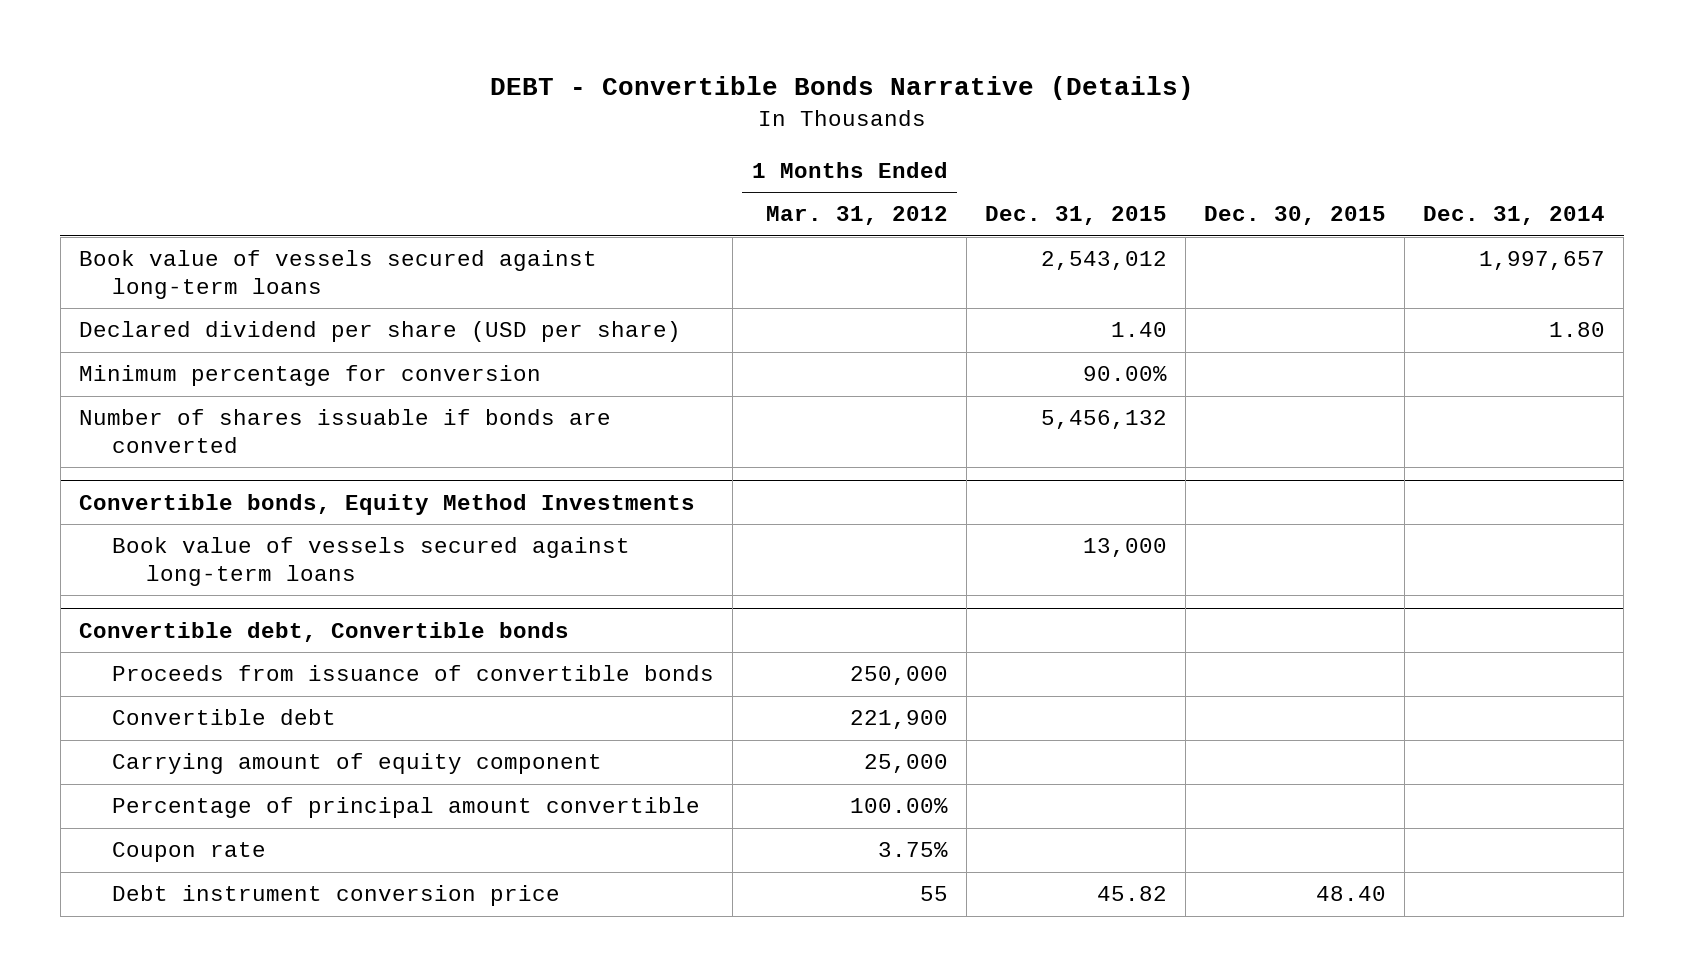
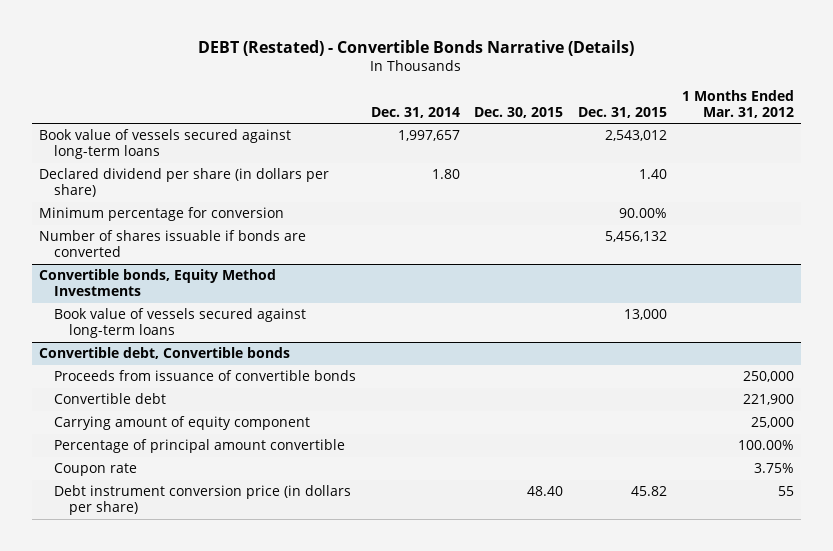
[489,76,1194,101] DEBT - Convertible Bonds Narrative (Details) -> [198,39,635,56] DEBT (Restated) - Convertible Bonds Narrative (Details)
[78,321,681,343] Declared dividend per share (USD per share) -> [38,168,329,198] Declared dividend per share (in dollars per share)
[112,885,561,907] Debt instrument conversion price -> [53,485,351,516] Debt instrument conversion price (in dollars per share)

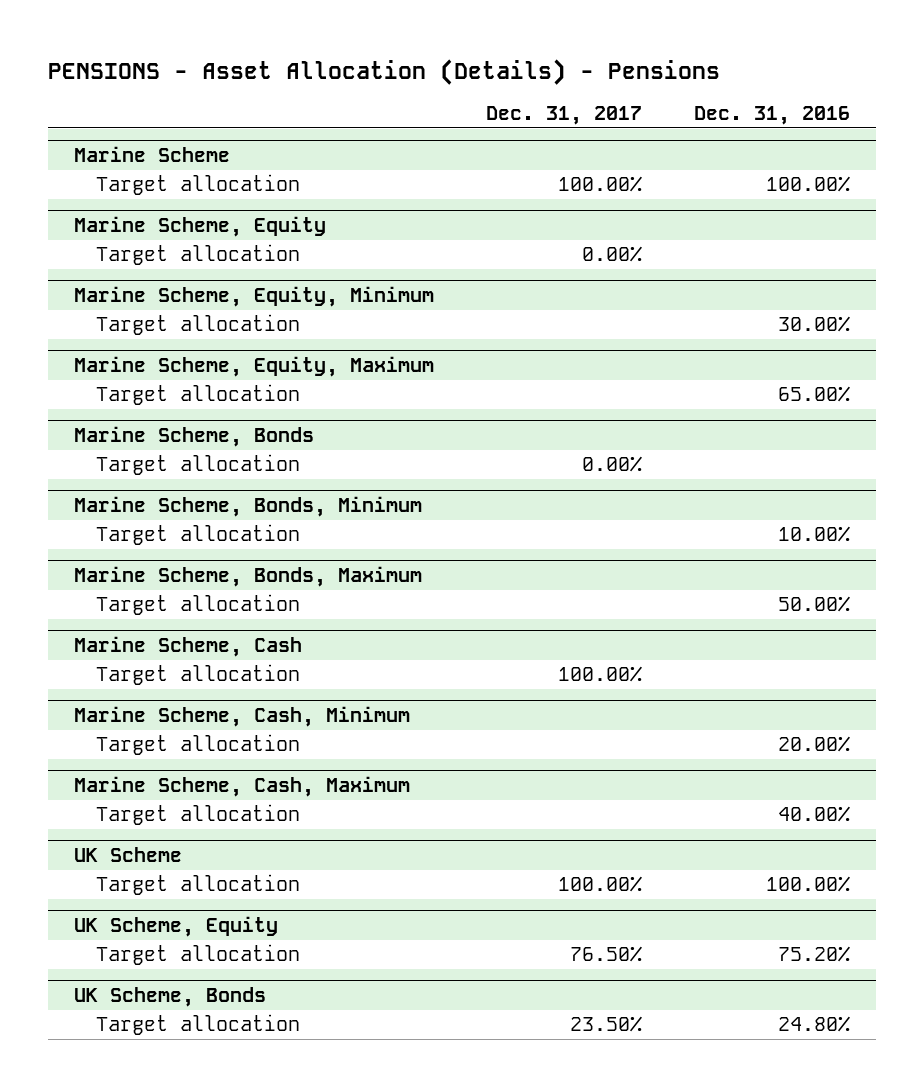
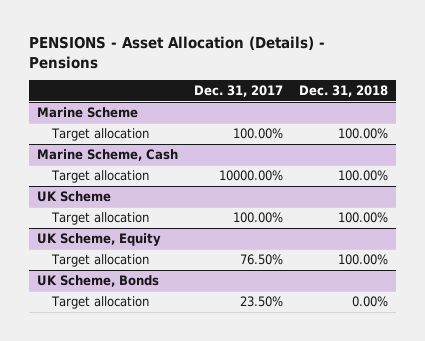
[693,105,850,125] Dec. 31, 2016 -> none
none -> [298,84,388,97] Dec. 31, 2018
[74,215,327,237] Marine Scheme, Equity -> none
[95,244,300,266] Target allocation -> none
[74,285,435,307] Marine Scheme, Equity, Minimum -> none
[95,314,300,336] Target allocation -> none
[74,355,435,377] Marine Scheme, Equity, Maximum -> none
[95,384,300,406] Target allocation -> none
[74,425,315,447] Marine Scheme, Bonds -> none
[95,454,300,476] Target allocation -> none
[74,495,423,517] Marine Scheme, Bonds, Minimum -> none
[95,524,300,546] Target allocation -> none
[74,565,423,587] Marine Scheme, Bonds, Maximum -> none
[95,594,300,616] Target allocation -> none
[74,705,411,727] Marine Scheme, Cash, Minimum -> none
[95,734,300,756] Target allocation -> none
[74,775,411,797] Marine Scheme, Cash, Maximum -> none
[95,804,300,826] Target allocation -> none
[558,666,643,683] 100.00% -> [218,169,283,181] 10000.00%

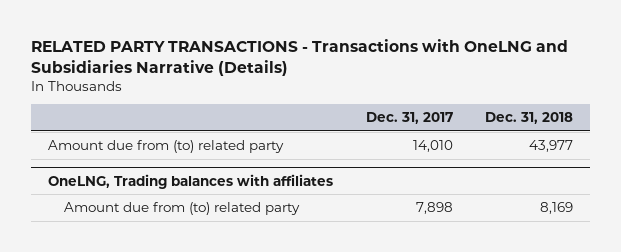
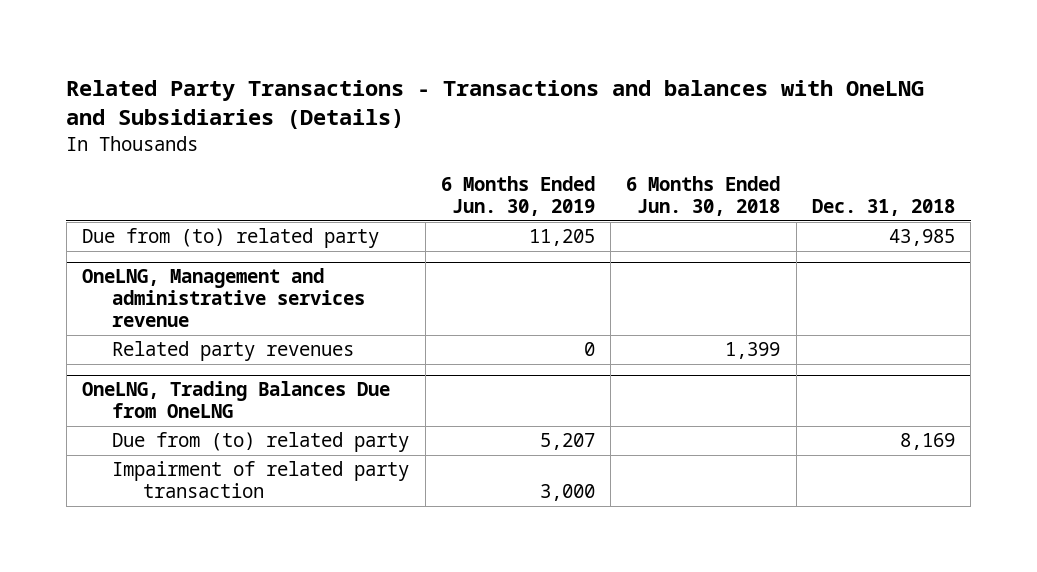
[31,39,569,76] RELATED PARTY TRANSACTIONS - Transactions with OneLNG and Subsidiaries Narrative (Details) -> [66,79,925,130] Related Party Transactions - Transactions and balances with OneLNG and Subsidiaries (Details)
[365,112,453,125] Dec. 31, 2017 -> none
none -> [440,176,595,217] 6 Months Ended Jun. 30, 2019
none -> [626,176,781,217] 6 Months Ended Jun. 30, 2018
[47,173,333,189] OneLNG, Trading balances with affiliates -> none
[63,202,300,216] Amount due from (to) related party -> none
[47,140,284,154] Amount due from (to) related party -> [81,228,379,249] Due from (to) related party
[529,140,574,153] 43,977 -> [888,229,955,247] 43,985
none -> [81,268,366,328] OneLNG, Management and administrative services revenue
none -> [112,341,355,362] Related party revenues
none -> [81,381,390,419] OneLNG, Trading Balances Due from OneLNG
none -> [112,432,410,453] Due from (to) related party
none -> [112,461,410,499] Impairment of related party transaction

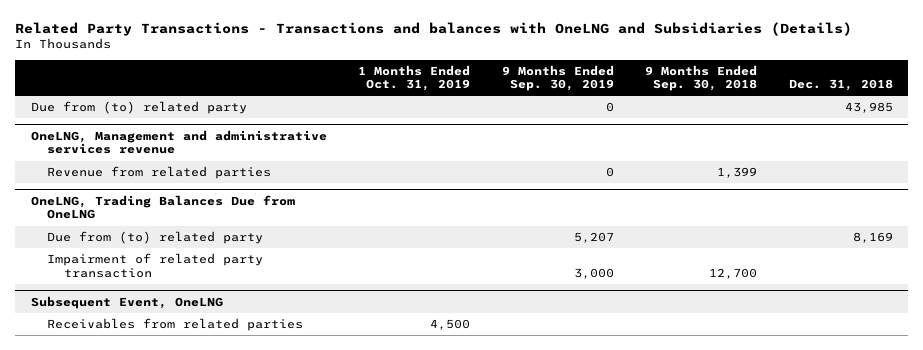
[440,176,595,217] 6 Months Ended Jun. 30, 2019 -> none
[626,176,781,217] 6 Months Ended Jun. 30, 2018 -> none
none -> [358,64,471,92] 1 Months Ended Oct. 31, 2019
none -> [501,64,614,92] 9 Months Ended Sep. 30, 2019
none -> [645,64,758,92] 9 Months Ended Sep. 30, 2018
[112,341,355,362] Related party revenues -> [47,166,272,180] Revenue from related parties
none -> [30,295,223,309] Subsequent Event, OneLNG
none -> [47,318,304,332] Receivables from related parties

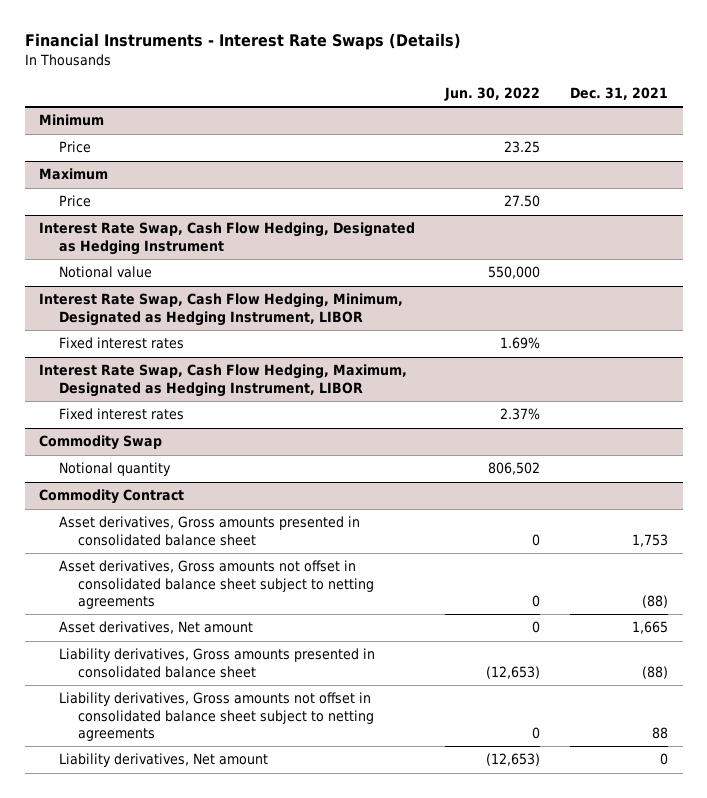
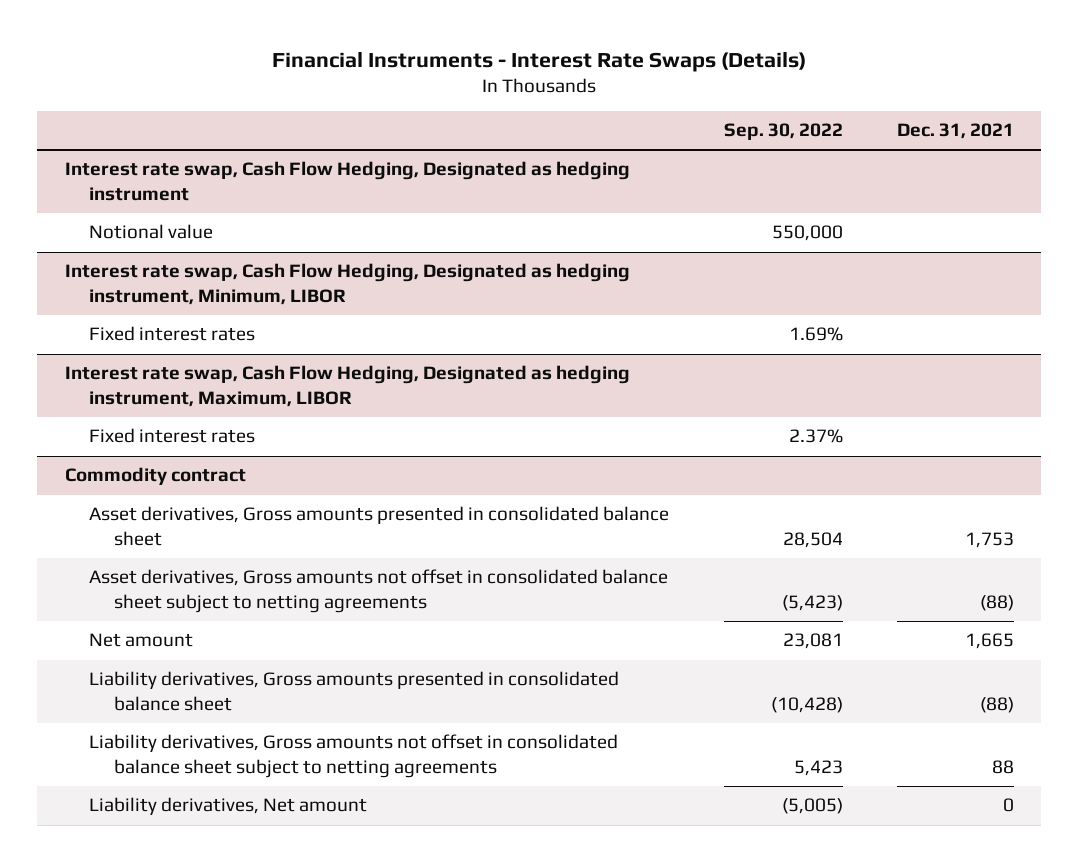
[444,86,541,101] Jun. 30, 2022 -> none
none -> [723,123,843,141] Sep. 30, 2022
[39,114,105,127] Minimum -> none
[58,141,91,154] Price -> none
[39,168,109,181] Maximum -> none
[58,195,91,208] Price -> none
[39,222,416,255] Interest Rate Swap, Cash Flow Hedging, Designated as Hedging Instrument -> [64,161,630,201] Interest rate swap, Cash Flow Hedging, Designated as hedging instrument
[39,293,404,326] Interest Rate Swap, Cash Flow Hedging, Minimum, Designated as Hedging Instrument, LIBOR -> [64,263,630,305] Interest rate swap, Cash Flow Hedging, Designated as hedging instrument, Minimum, LIBOR
[39,364,408,397] Interest Rate Swap, Cash Flow Hedging, Maximum, Designated as Hedging Instrument, LIBOR -> [64,365,630,407] Interest rate swap, Cash Flow Hedging, Designated as hedging instrument, Maximum, LIBOR
[39,435,163,451] Commodity Swap -> none
[58,462,171,477] Notional quantity -> none
[39,489,185,505] Commodity Contract -> [64,467,246,486] Commodity contract
[58,621,253,635] Asset derivatives, Net amount -> [89,633,194,648] Net amount

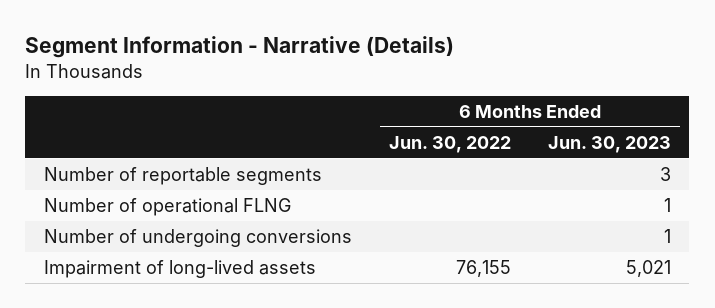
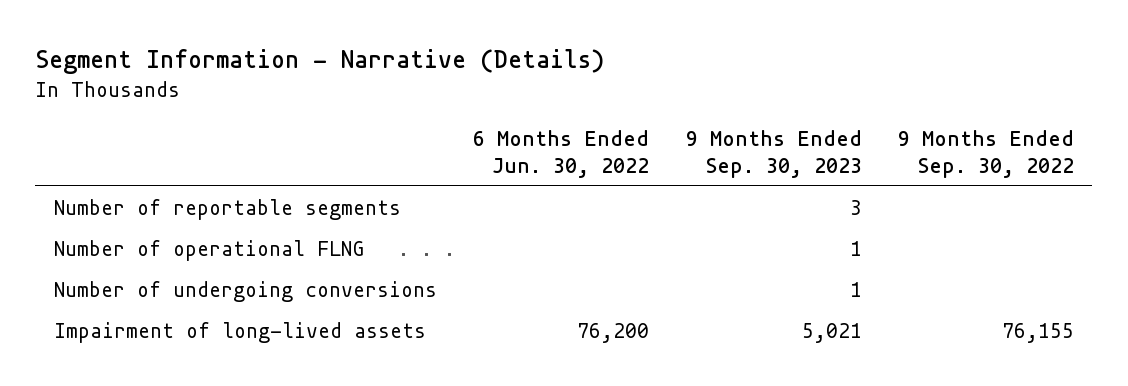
[547,136,671,154] Jun. 30, 2023 -> none
none -> [685,129,862,178] 9 Months Ended Sep. 30, 2023
none -> [897,129,1074,178] 9 Months Ended Sep. 30, 2022
[455,260,511,278] 76,155 -> [577,322,650,343] 76,200

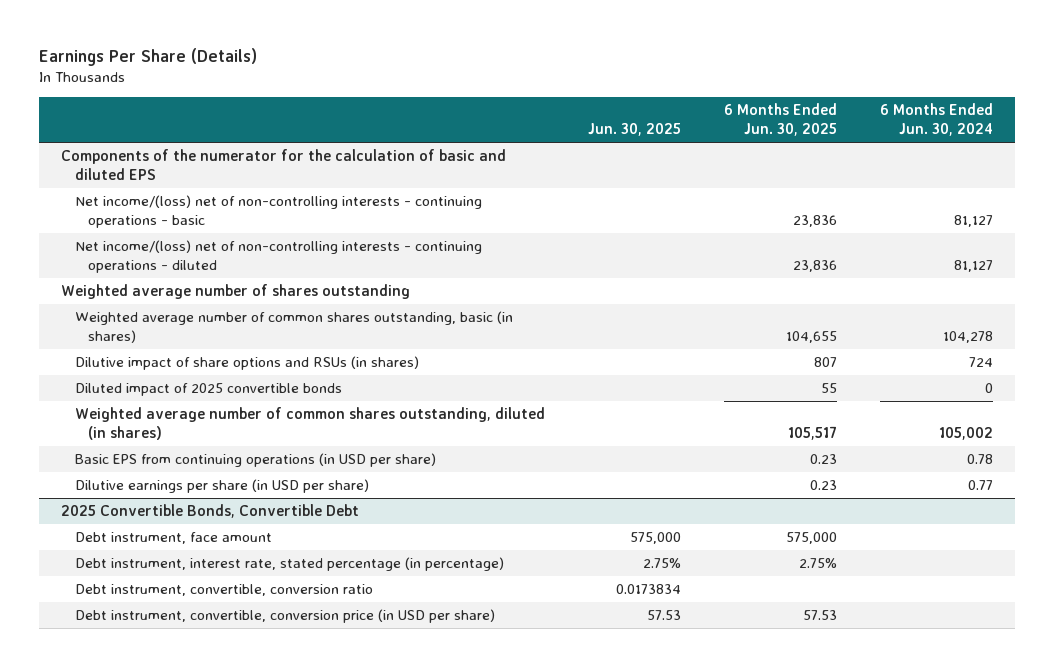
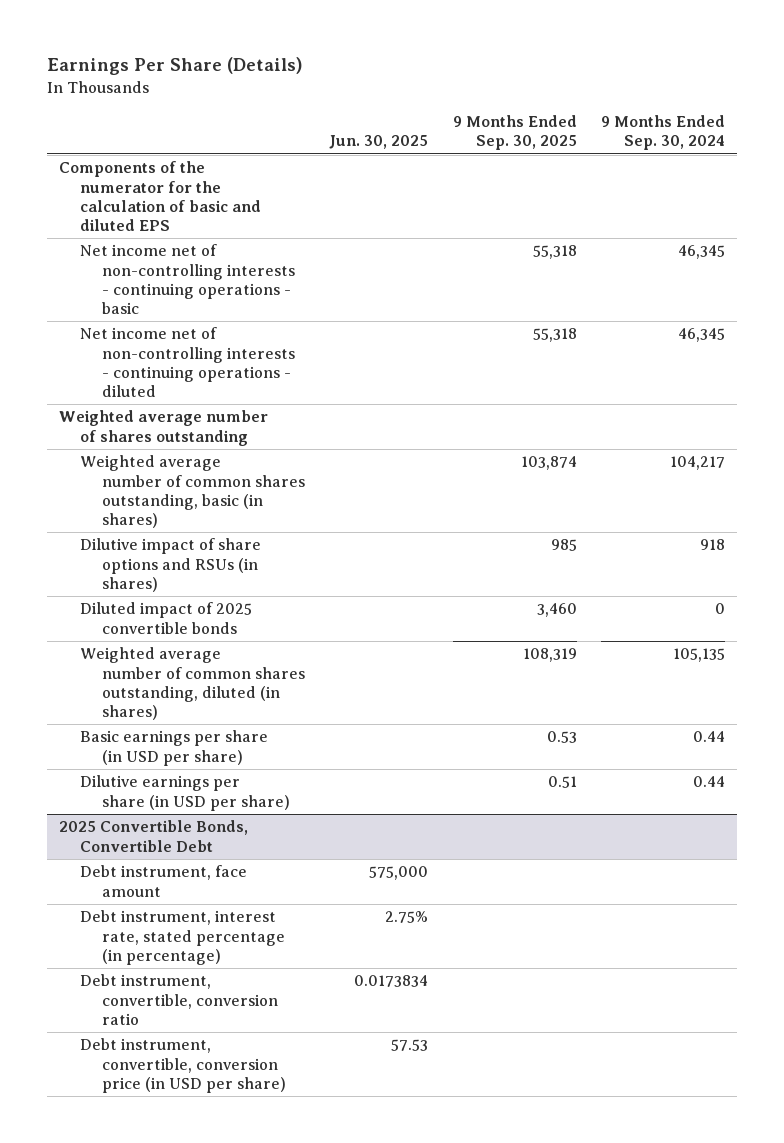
[724,102,838,136] 6 Months Ended Jun. 30, 2025 -> none
[880,102,994,136] 6 Months Ended Jun. 30, 2024 -> none
none -> [452,115,577,151] 9 Months Ended Sep. 30, 2025
none -> [600,115,725,151] 9 Months Ended Sep. 30, 2024
[74,195,482,229] Net income/(loss) net of non-controlling interests - continuing operations - basic -> [80,244,296,314] Net income net of non-controlling interests - continuing operations - basic
[74,240,482,274] Net income/(loss) net of non-controlling interests - continuing operations - diluted -> [80,327,296,397] Net income net of non-controlling interests - continuing operations - diluted
[74,453,436,468] Basic EPS from continuing operations (in USD per share) -> [80,730,269,766] Basic earnings per share (in USD per share)

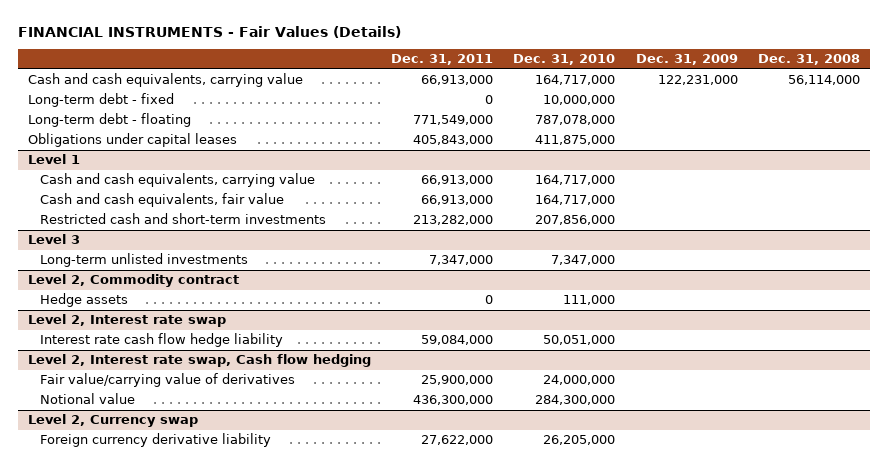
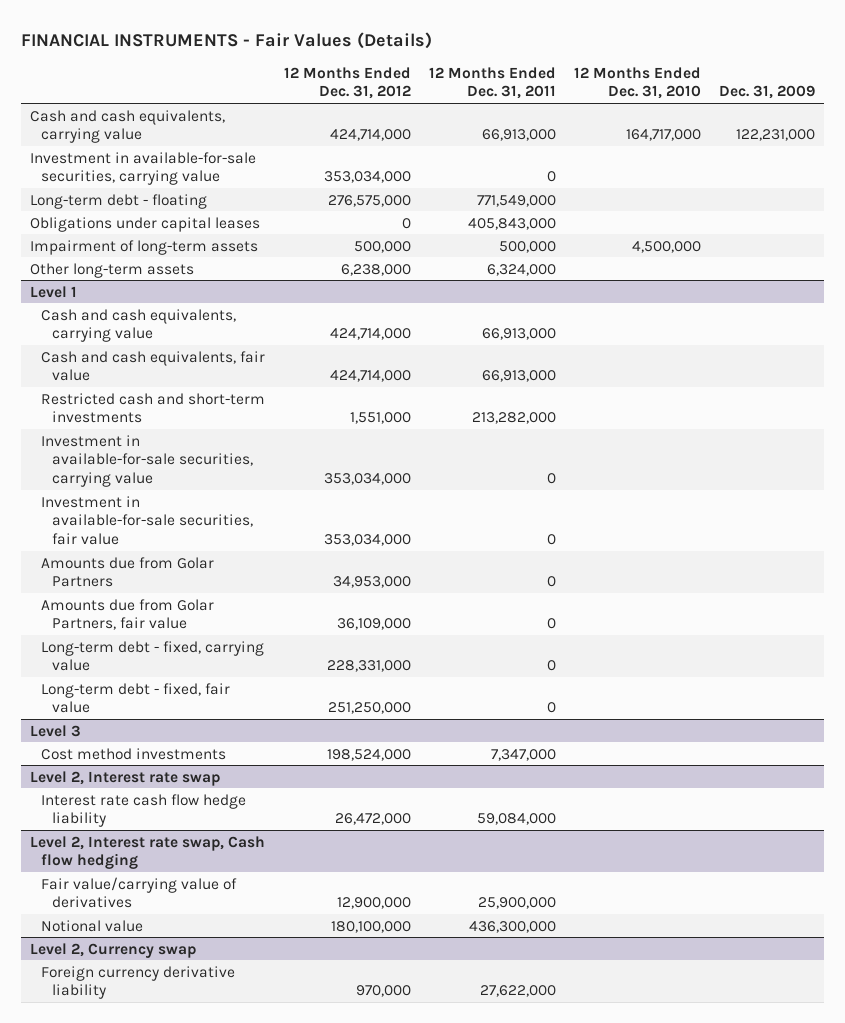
[390,54,493,66] Dec. 31, 2011 -> none
[513,54,616,66] Dec. 31, 2010 -> none
[757,54,860,66] Dec. 31, 2008 -> none
none -> [283,66,411,100] 12 Months Ended Dec. 31, 2012
none -> [428,66,556,100] 12 Months Ended Dec. 31, 2011
none -> [573,66,701,100] 12 Months Ended Dec. 31, 2010
[27,93,174,108] Long-term debt - fixed -> none
none -> [30,151,257,186] Investment in available-for-sale securities, carrying value
none -> [30,239,259,255] Impairment of long-term assets
none -> [30,262,195,278] Other long-term assets
none -> [41,434,254,487] Investment in available-for-sale securities, carrying value
none -> [41,495,254,545] Investment in available-for-sale securities, fair value
none -> [41,556,215,588] Amounts due from Golar Partners
none -> [41,598,215,631] Amounts due from Golar Partners, fair value
none -> [41,640,265,672] Long-term debt - fixed, carrying value
none -> [41,682,231,714] Long-term debt - fixed, fair value
[27,274,239,288] Level 2, Commodity contract -> none
[39,293,128,308] Hedge assets -> none
[39,253,248,268] Long-term unlisted investments -> [41,747,227,760] Cost method investments

